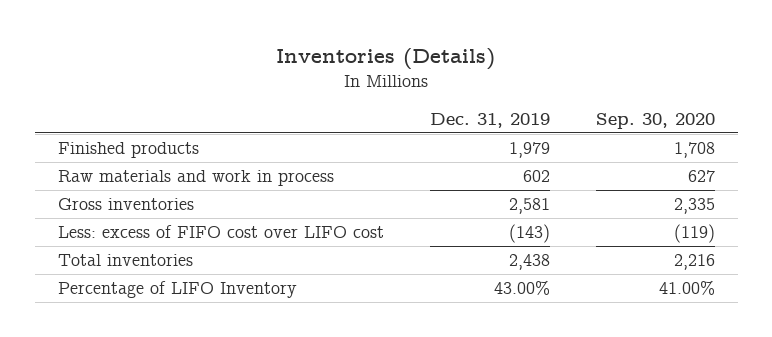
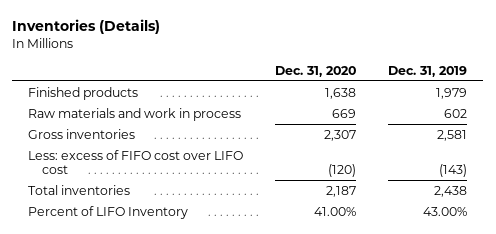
[595,113,715,130] Sep. 30, 2020 -> none
none -> [275,65,357,77] Dec. 31, 2020
[57,281,297,299] Percentage of LIFO Inventory -> [28,205,189,219] Percent of LIFO Inventory

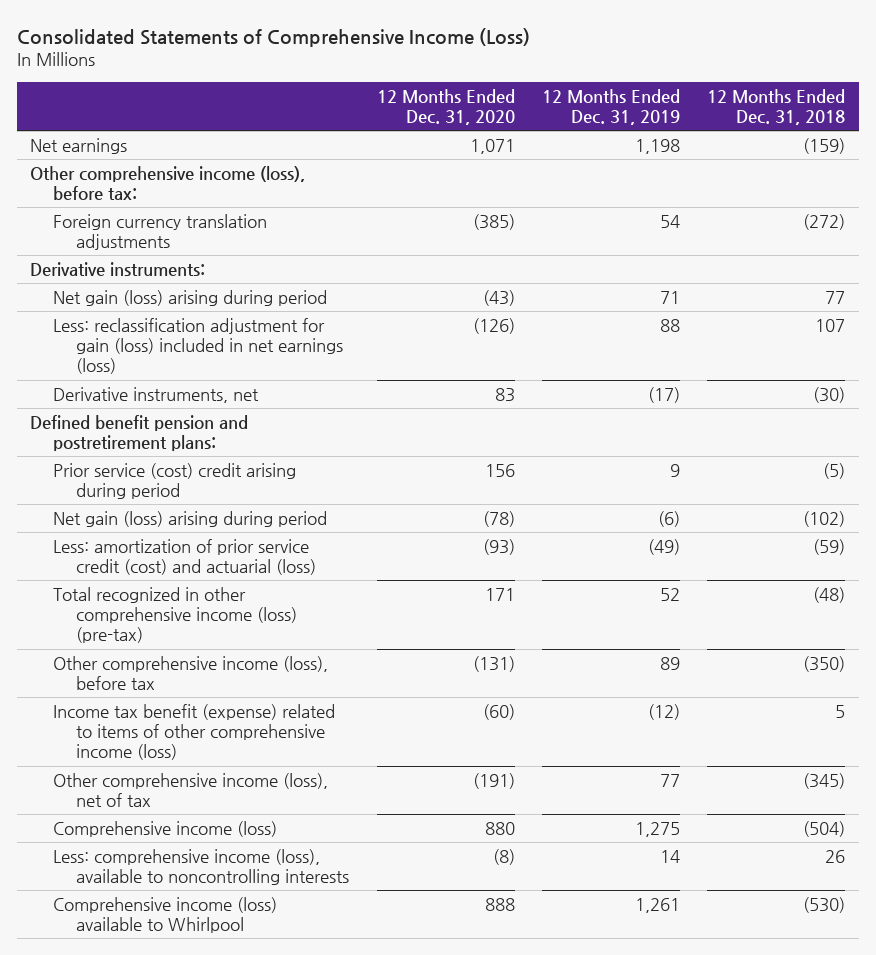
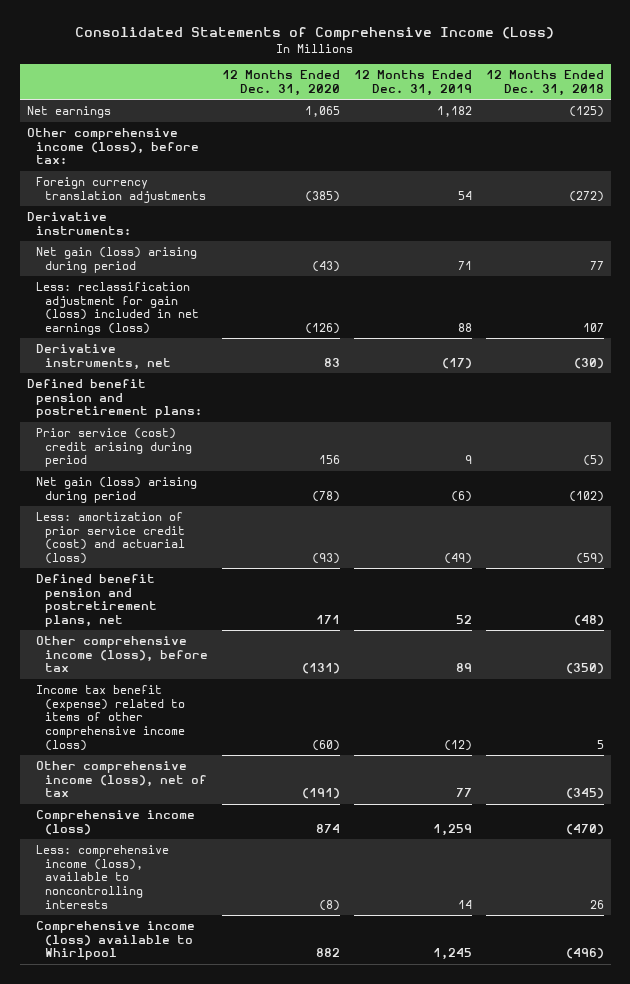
[469,138,515,154] 1,071 -> [304,106,340,118] 1,065
[634,138,680,154] 1,198 -> [436,106,472,118] 1,182
[803,137,846,154] (159) -> [568,106,604,118] (125)
[53,586,298,644] Total recognized in other comprehensive income (loss) (pre-tax) -> [35,574,157,627] Defined benefit pension and postretirement plans, net
[484,821,515,835] 880 -> [315,823,340,833] 874
[634,821,680,837] 1,275 -> [432,823,472,836] 1,259
[803,820,846,837] (504) -> [565,823,604,835] (470)
[484,897,515,911] 888 -> [315,948,340,958] 882
[634,897,680,913] 1,261 -> [432,948,472,961] 1,245
[803,896,846,913] (530) -> [565,948,604,960] (496)

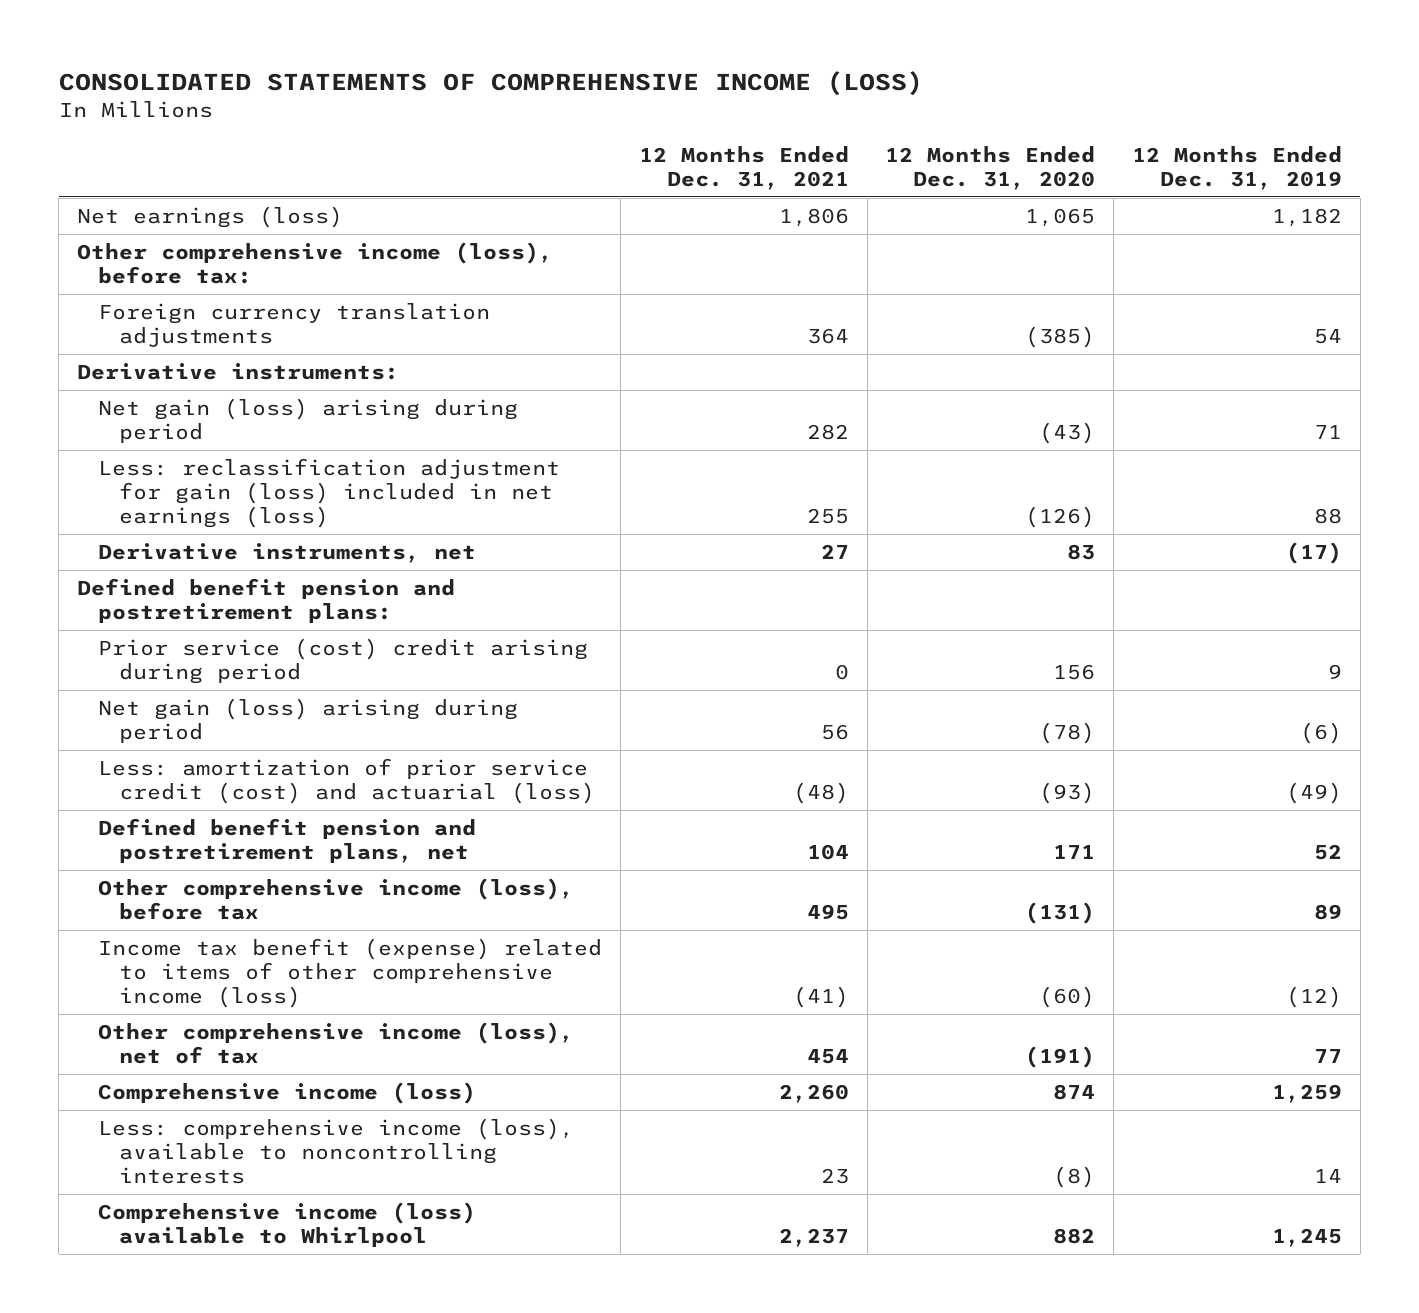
[75,27,555,42] Consolidated Statements of Comprehensive Income (Loss) -> [58,70,923,96] CONSOLIDATED STATEMENTS OF COMPREHENSIVE INCOME (LOSS)
[485,70,604,96] 12 Months Ended Dec. 31, 2018 -> none
none -> [638,145,849,190] 12 Months Ended Dec. 31, 2021
[26,106,111,119] Net earnings -> [76,205,343,228] Net earnings (loss)

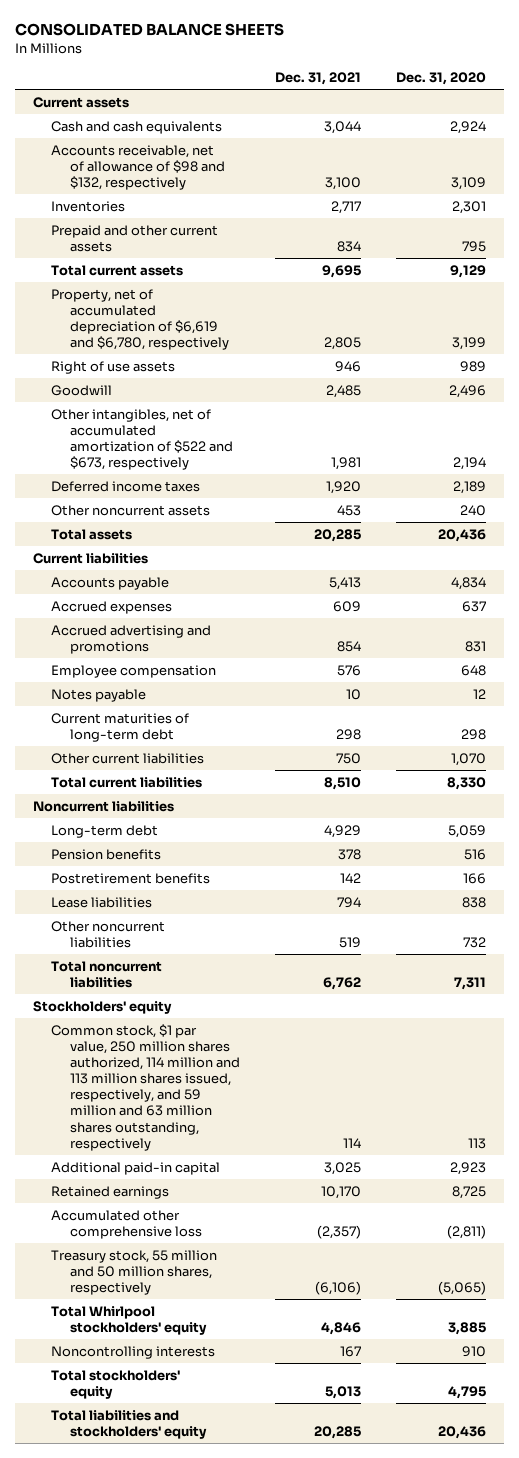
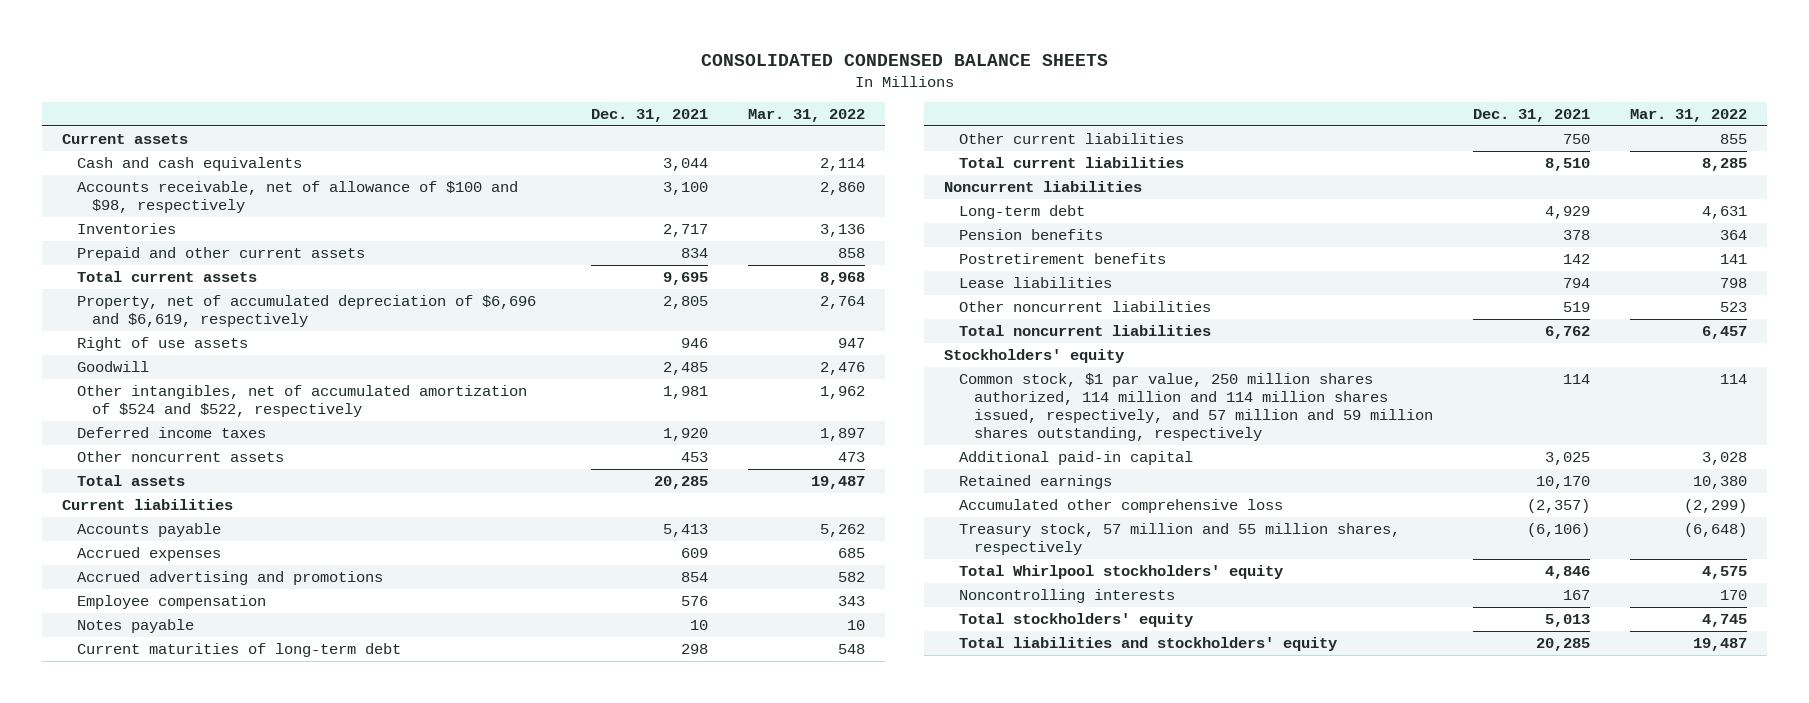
[15,23,285,37] CONSOLIDATED BALANCE SHEETS -> [700,53,1108,66] CONSOLIDATED CONDENSED BALANCE SHEETS
[396,72,487,86] Dec. 31, 2020 -> none
none -> [748,109,866,123] Mar. 31, 2022
[51,144,225,190] Accounts receivable, net of allowance of $98 and $132, respectively -> [76,180,518,213] Accounts receivable, net of allowance of $100 and $98, respectively
[51,288,229,351] Property, net of accumulated depreciation of $6,619 and $6,780, respectively -> [76,294,536,327] Property, net of accumulated depreciation of $6,696 and $6,619, respectively
[51,408,233,471] Other intangibles, net of accumulated amortization of $522 and $673, respectively -> [76,384,527,417] Other intangibles, net of accumulated amortization of $524 and $522, respectively
[51,1023,240,1151] Common stock, $1 par value, 250 million shares authorized, 114 million and 113 million shares issued, respectively, and 59 million and 63 million shares outstanding, respectively -> [958,372,1433,442] Common stock, $1 par value, 250 million shares authorized, 114 million and 114 million shares issued, respectively, and 57 million and 59 million shares outstanding, respectively
[51,1249,218,1295] Treasury stock, 55 million and 50 million shares, respectively -> [958,522,1400,555] Treasury stock, 57 million and 55 million shares, respectively

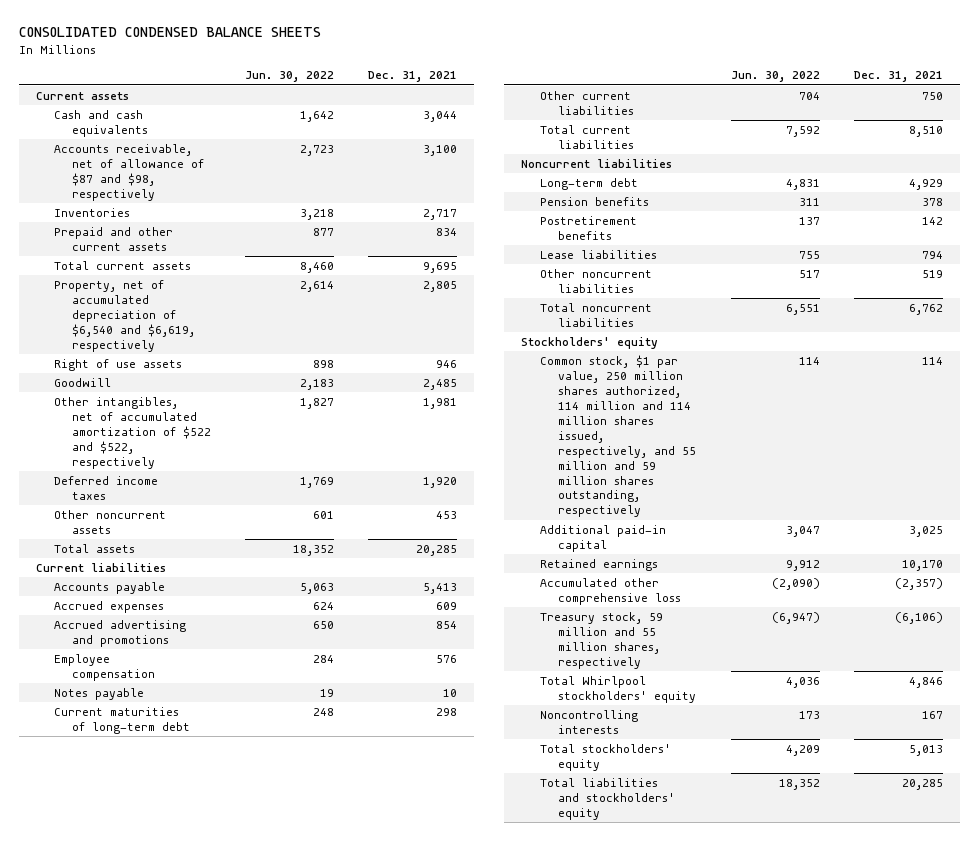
[748,109,866,123] Mar. 31, 2022 -> none
none -> [245,71,335,83] Jun. 30, 2022
[76,180,518,213] Accounts receivable, net of allowance of $100 and $98, respectively -> [53,143,205,201] Accounts receivable, net of allowance of $87 and $98, respectively
[76,294,536,327] Property, net of accumulated depreciation of $6,696 and $6,619, respectively -> [53,279,196,352] Property, net of accumulated depreciation of $6,540 and $6,619, respectively
[76,384,527,417] Other intangibles, net of accumulated amortization of $524 and $522, respectively -> [53,396,212,469] Other intangibles, net of accumulated amortization of $522 and $522, respectively
[958,372,1433,442] Common stock, $1 par value, 250 million shares authorized, 114 million and 114 million shares issued, respectively, and 57 million and 59 million shares outstanding, respectively -> [539,354,696,518] Common stock, $1 par value, 250 million shares authorized, 114 million and 114 million shares issued, respectively, and 55 million and 59 million shares outstanding, respectively
[958,522,1400,555] Treasury stock, 57 million and 55 million shares, respectively -> [539,611,663,669] Treasury stock, 59 million and 55 million shares, respectively

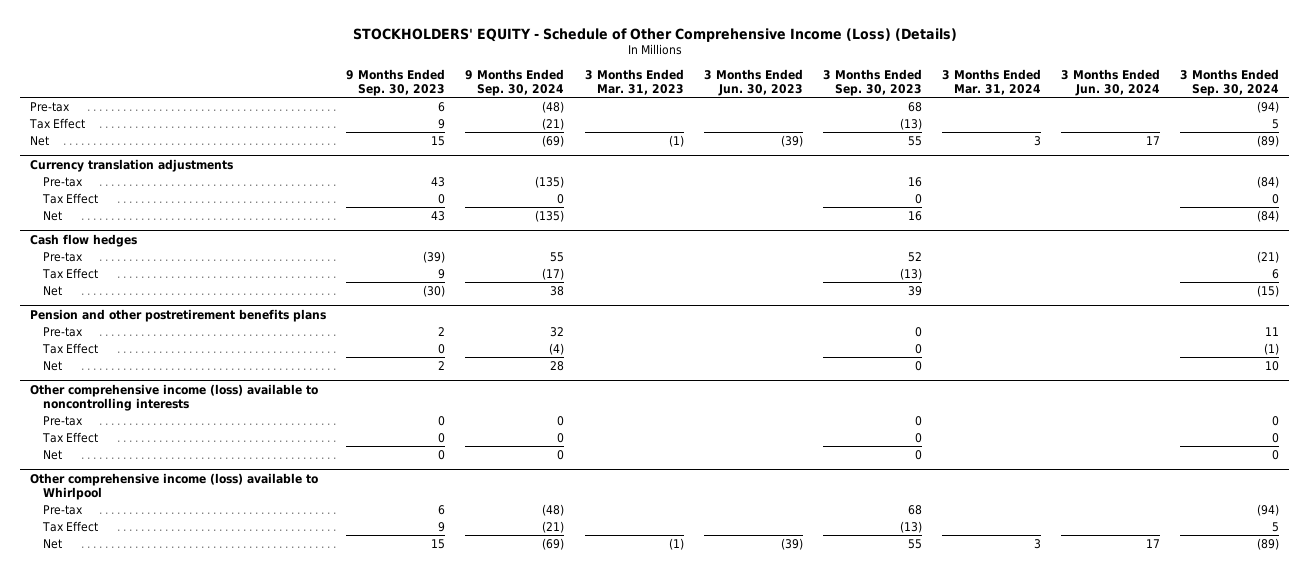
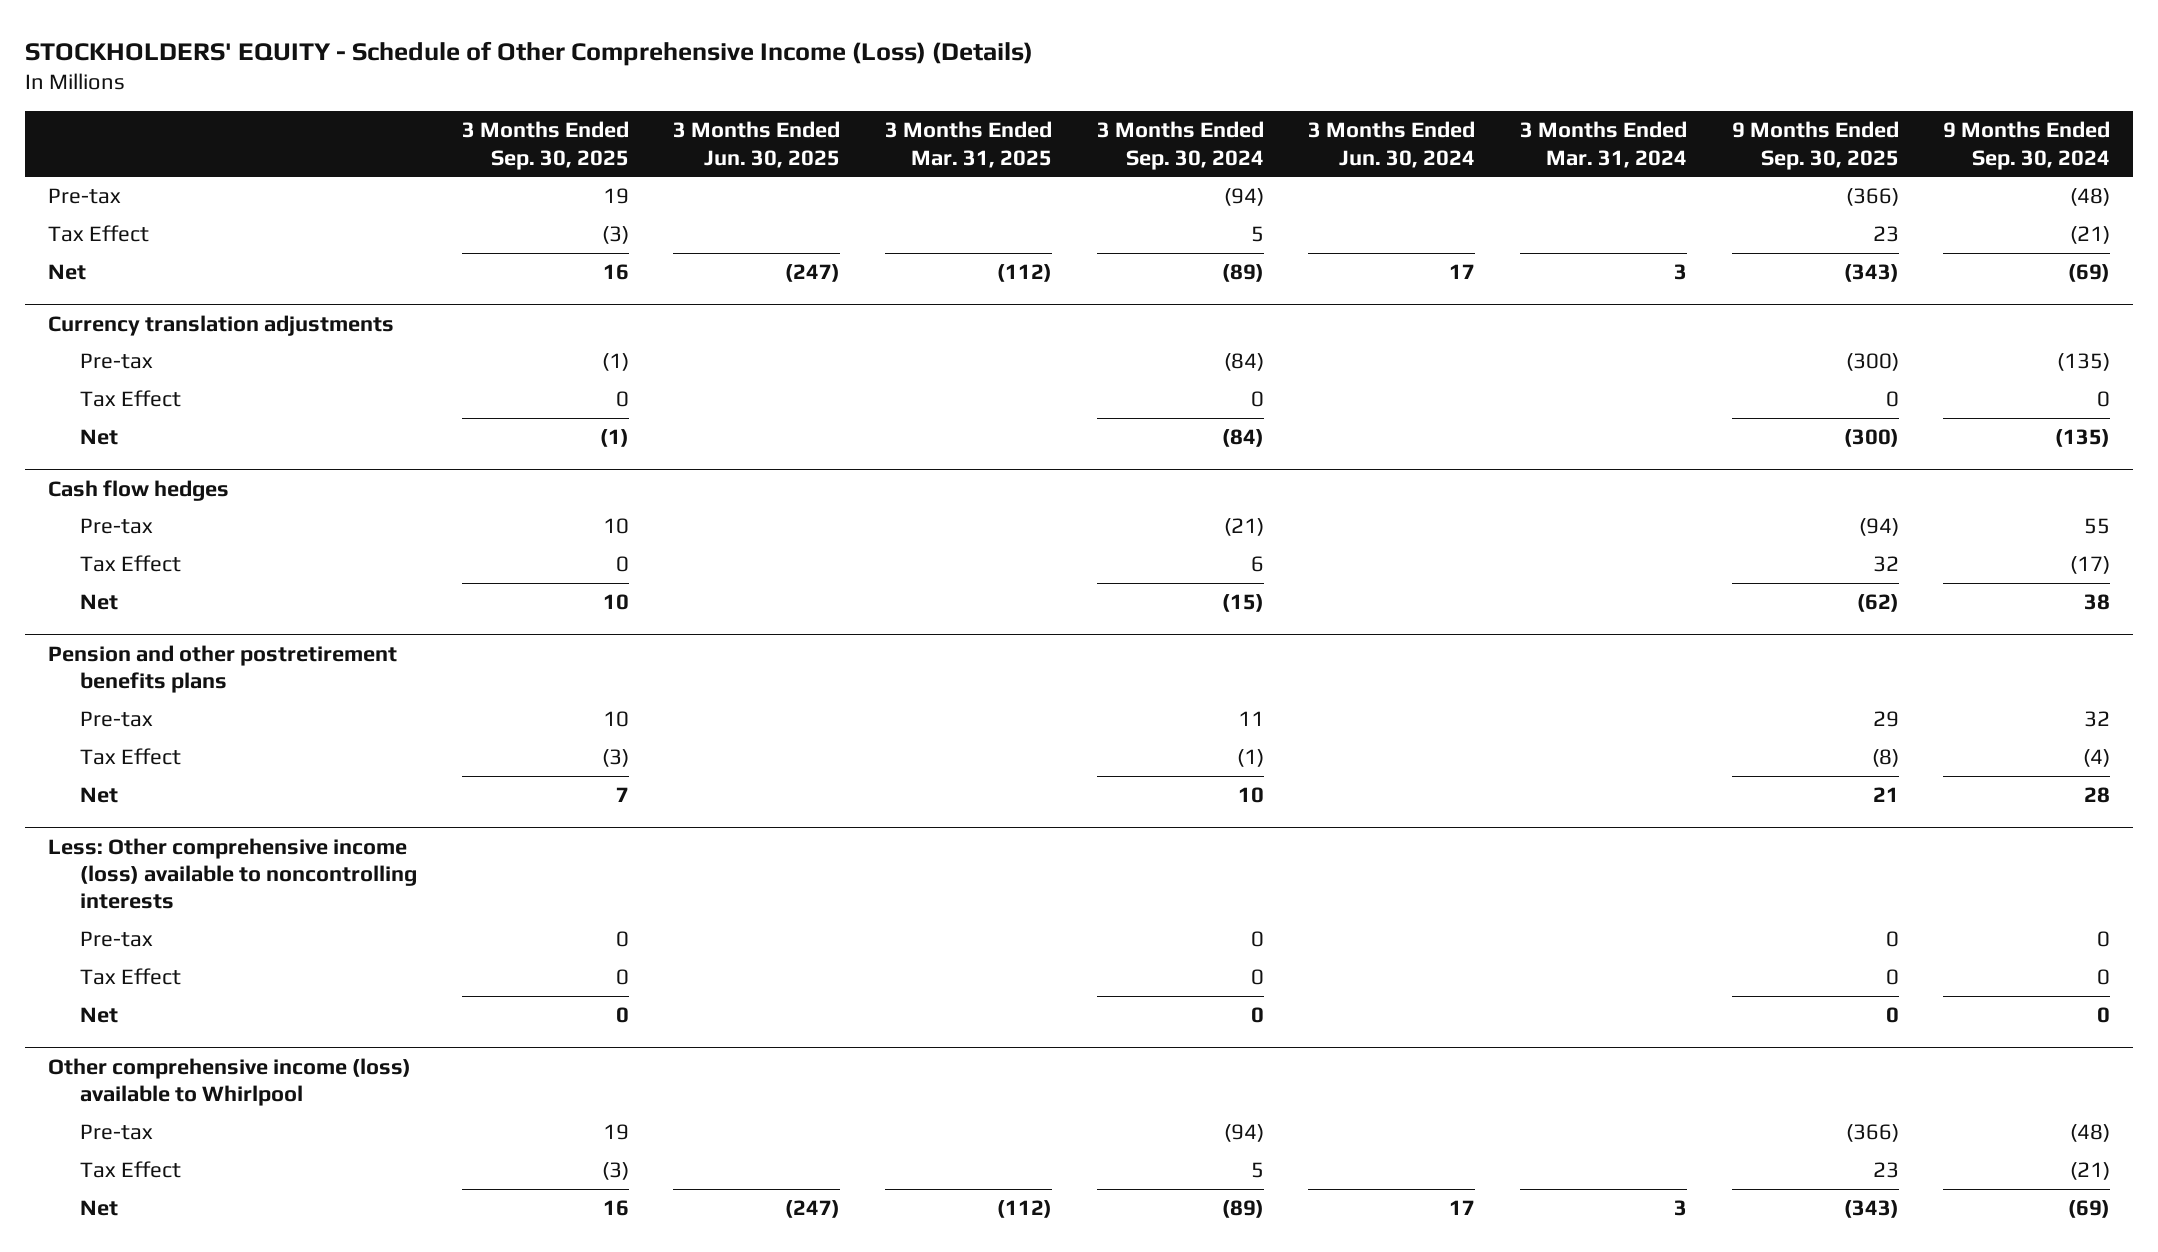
[346,69,446,97] 9 Months Ended Sep. 30, 2023 -> none
[584,69,684,96] 3 Months Ended Mar. 31, 2023 -> none
[703,69,803,97] 3 Months Ended Jun. 30, 2023 -> none
[822,69,922,97] 3 Months Ended Sep. 30, 2023 -> none
none -> [461,121,629,170] 3 Months Ended Sep. 30, 2025
none -> [673,121,841,168] 3 Months Ended Jun. 30, 2025
none -> [884,121,1052,168] 3 Months Ended Mar. 31, 2025
none -> [1731,121,1899,170] 9 Months Ended Sep. 30, 2025
[30,383,319,411] Other comprehensive income (loss) available to noncontrolling interests -> [47,837,417,910] Less: Other comprehensive income (loss) available to noncontrolling interests

